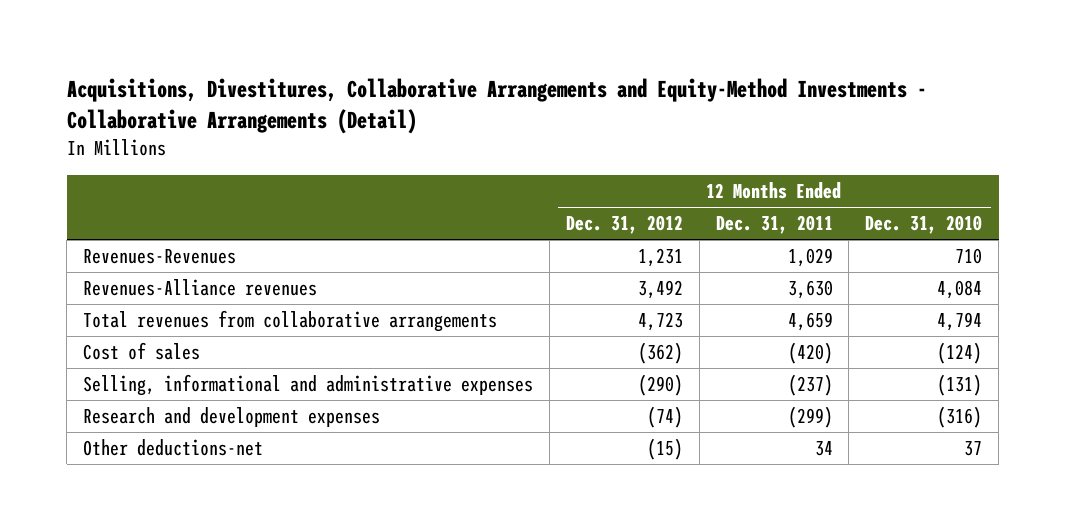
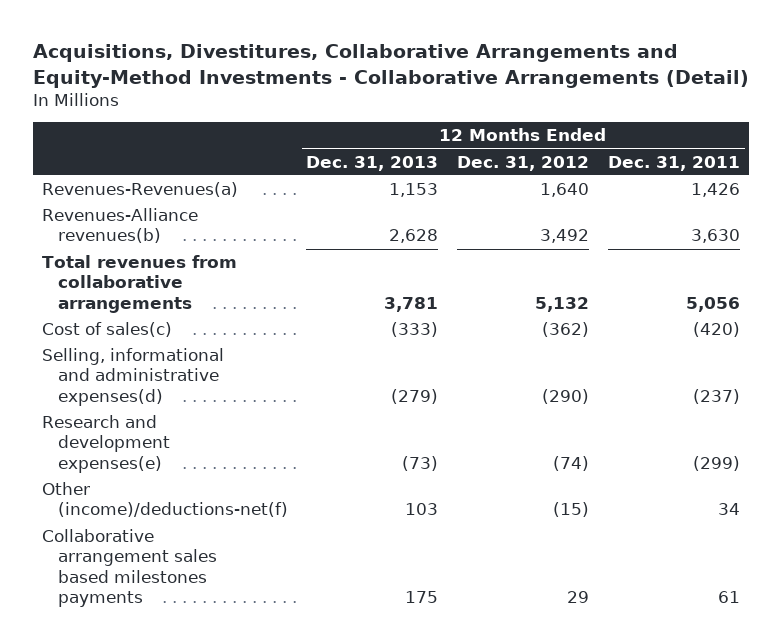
[865,215,983,235] Dec. 31, 2010 -> none
none -> [306,155,439,171] Dec. 31, 2013
[83,249,237,265] Revenues-Revenues -> [41,182,238,198] Revenues-Revenues(a)
[637,248,683,268] 1,231 -> [540,183,590,198] 1,640
[787,248,833,268] 1,029 -> [690,183,740,198] 1,426
[83,279,318,297] Revenues-Alliance revenues -> [41,208,198,244] Revenues-Alliance revenues(b)
[637,312,683,332] 4,723 -> [535,296,590,312] 5,132
[787,312,833,332] 4,659 -> [685,296,740,312] 5,056
[83,342,201,361] Cost of sales -> [41,322,172,338] Cost of sales(c)
[83,374,534,397] Selling, informational and administrative expenses -> [41,348,224,406] Selling, informational and administrative expenses(d)
[83,407,381,428] Research and development expenses -> [41,415,170,473] Research and development expenses(e)
[83,439,264,457] Other deductions-net -> [41,482,288,518] Other (income)/deductions-net(f)
none -> [41,529,217,607] Collaborative arrangement sales based milestones payments

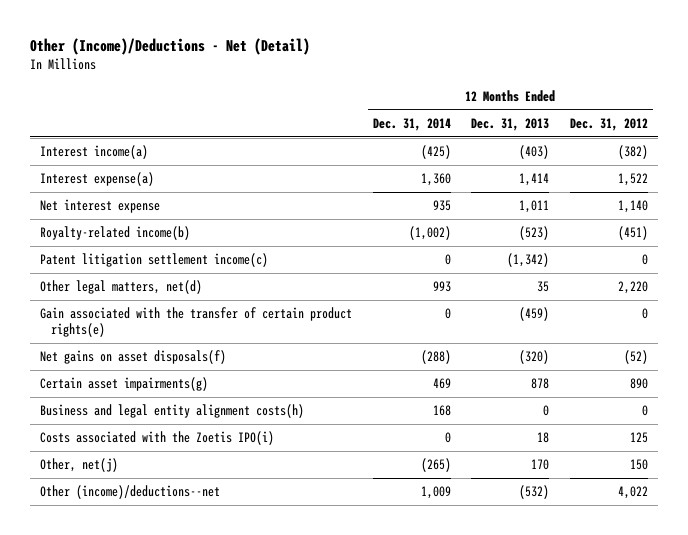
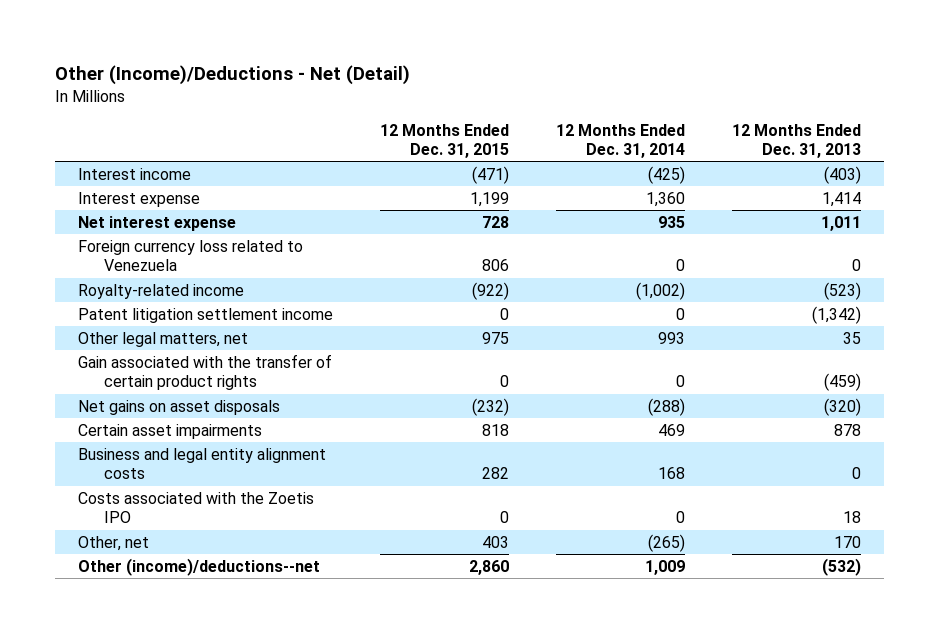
[569,118,648,132] Dec. 31, 2012 -> none
none -> [380,123,510,159] 12 Months Ended Dec. 31, 2015
[40,145,149,160] Interest income(a) -> [78,167,192,180] Interest income
[40,172,155,187] Interest expense(a) -> [78,191,201,207] Interest expense
none -> [78,239,304,272] Foreign currency loss related to Venezuela
[40,226,191,241] Royalty-related income(b) -> [78,283,245,299] Royalty-related income
[40,253,269,268] Patent litigation settlement income(c) -> [78,307,334,323] Patent litigation settlement income
[40,280,203,295] Other legal matters, net(d) -> [78,331,249,347] Other legal matters, net
[40,307,353,338] Gain associated with the transfer of certain product rights(e) -> [78,353,333,391] Gain associated with the transfer of certain product rights
[40,350,227,365] Net gains on asset disposals(f) -> [78,399,281,415] Net gains on asset disposals
[40,377,209,392] Certain asset impairments(g) -> [78,423,263,439] Certain asset impairments
[40,404,305,419] Business and legal entity alignment costs(h) -> [78,447,327,480] Business and legal entity alignment costs
[40,431,275,446] Costs associated with the Zoetis IPO(i) -> [78,491,315,524] Costs associated with the Zoetis IPO
[40,458,119,473] Other, net(j) -> [78,535,150,551] Other, net

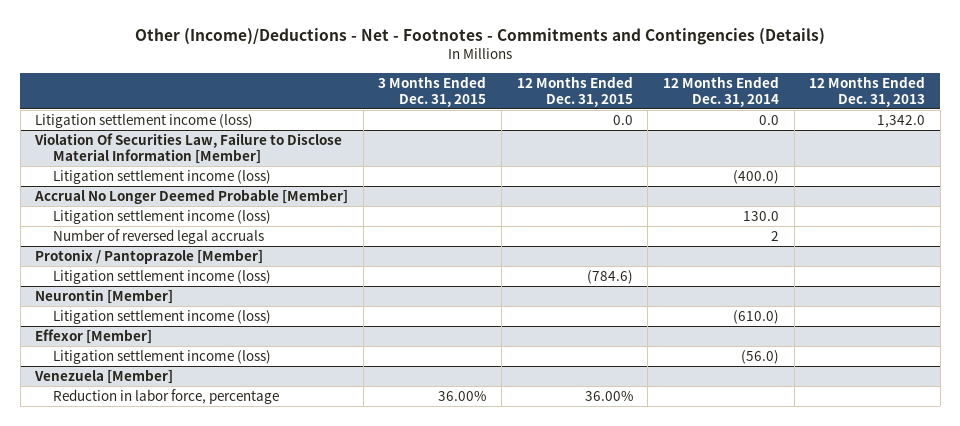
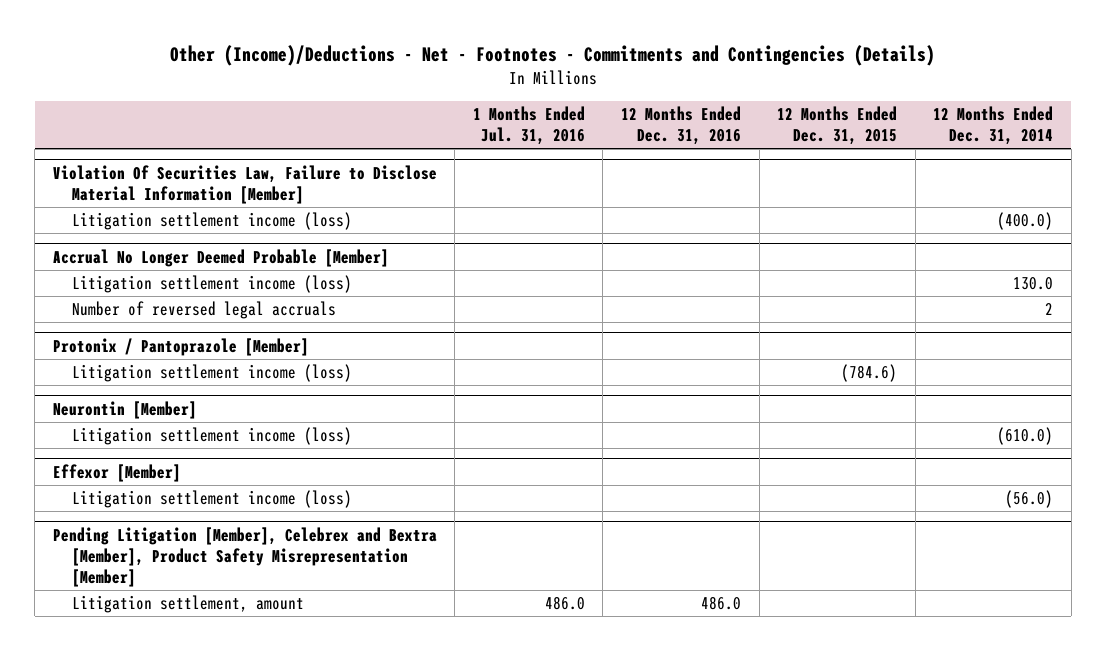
[378,76,487,107] 3 Months Ended Dec. 31, 2015 -> none
[809,76,926,107] 12 Months Ended Dec. 31, 2013 -> none
none -> [472,105,585,146] 1 Months Ended Jul. 31, 2016
none -> [620,105,741,146] 12 Months Ended Dec. 31, 2016
[35,114,254,129] Litigation settlement income (loss) -> none
[34,369,174,385] Venezuela [Member] -> none
[53,389,280,405] Reduction in labor force, percentage -> none
none -> [52,526,437,587] Pending Litigation [Member], Celebrex and Bextra [Member], Product Safety Misrepresentation [Member]
none -> [72,595,305,614] Litigation settlement, amount

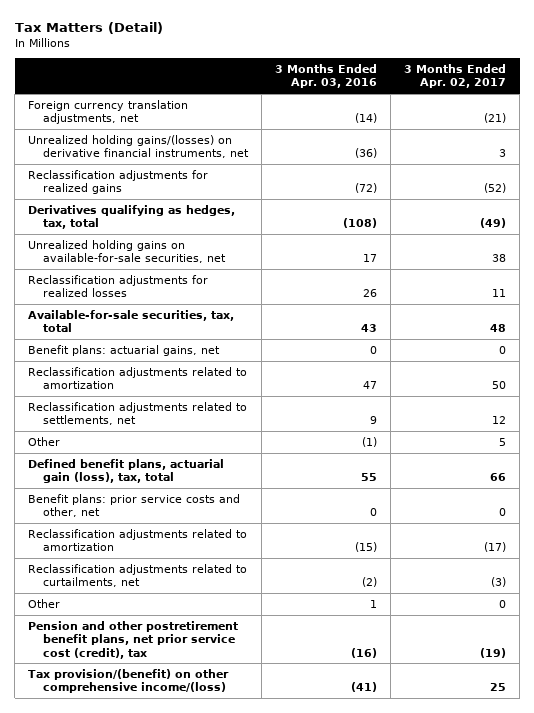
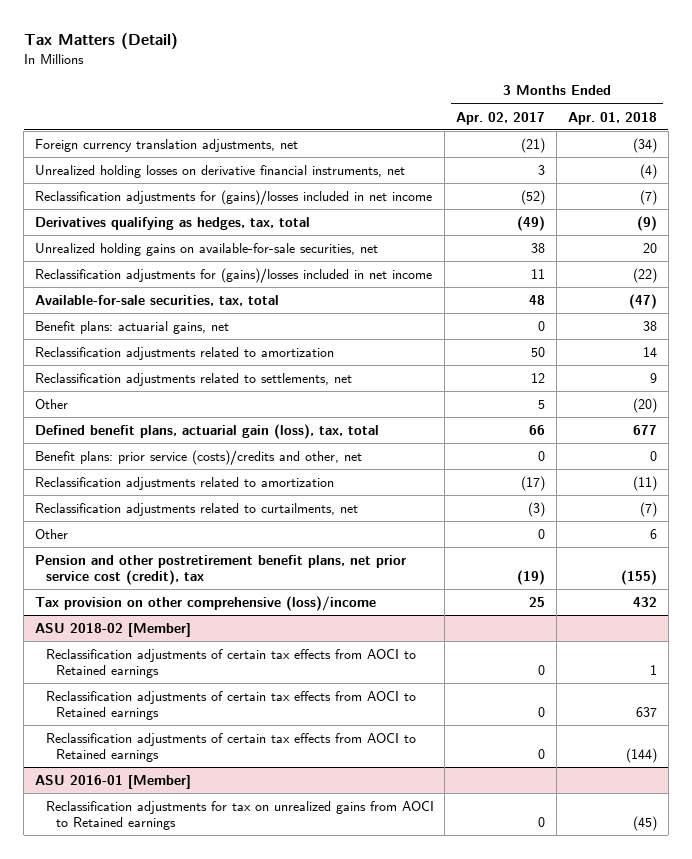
[274,63,377,89] 3 Months Ended Apr. 03, 2016 -> none
none -> [567,111,657,125] Apr. 01, 2018
[28,135,249,159] Unrealized holding gains/(losses) on derivative financial instruments, net -> [35,164,406,178] Unrealized holding losses on derivative financial instruments, net
[28,170,209,195] Reclassification adjustments for realized gains -> [35,189,433,205] Reclassification adjustments for (gains)/losses included in net income
[28,275,209,298] Reclassification adjustments for realized losses -> [35,267,433,283] Reclassification adjustments for (gains)/losses included in net income
[28,494,241,518] Benefit plans: prior service costs and other, net -> [35,449,363,465] Benefit plans: prior service (costs)/credits and other, net
[28,669,230,694] Tax provision/(benefit) on other comprehensive income/(loss) -> [35,595,377,611] Tax provision on other comprehensive (loss)/income
none -> [35,622,192,637] ASU 2018-02 [Member]
none -> [45,648,416,679] Reclassification adjustments of certain tax effects from AOCI to Retained earnings
none -> [45,690,416,721] Reclassification adjustments of certain tax effects from AOCI to Retained earnings
none -> [45,732,416,763] Reclassification adjustments of certain tax effects from AOCI to Retained earnings
none -> [35,774,192,789] ASU 2016-01 [Member]
none -> [45,800,434,831] Reclassification adjustments for tax on unrealized gains from AOCI to Retained earnings

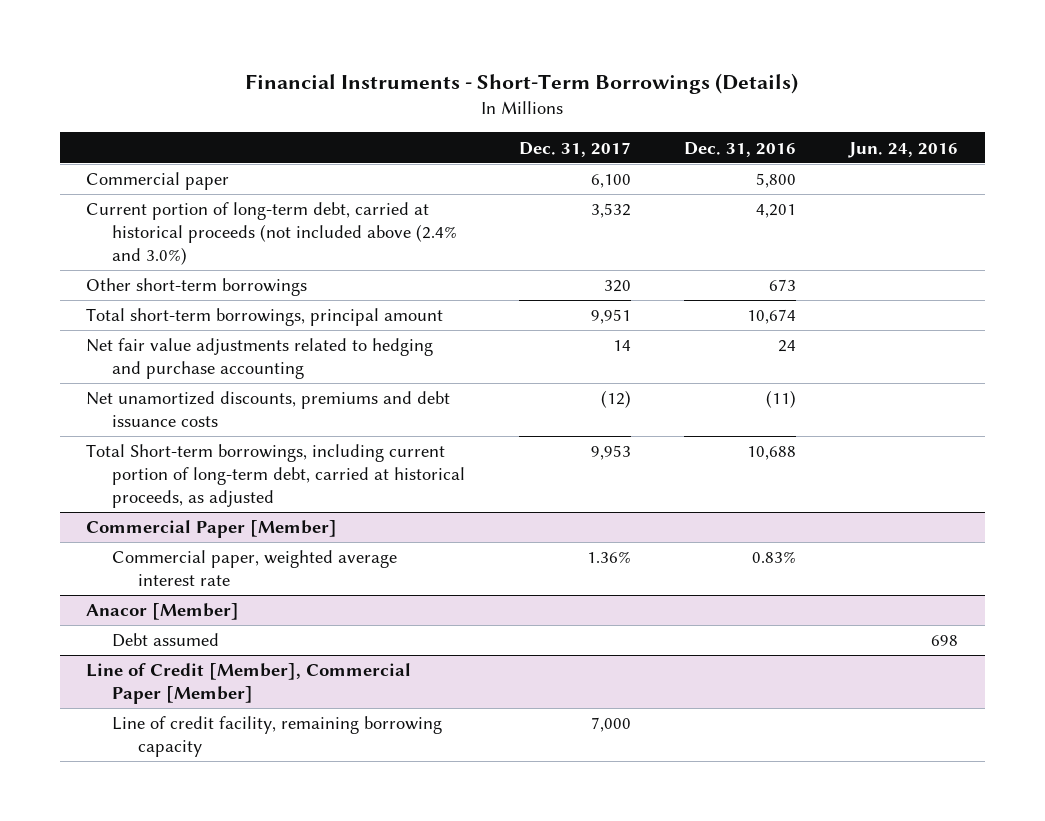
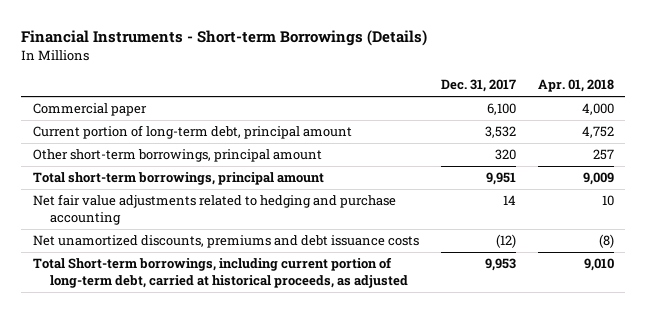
[245,72,799,94] Financial Instruments - Short-Term Borrowings (Details) -> [21,29,428,46] Financial Instruments - Short-term Borrowings (Details)
[684,141,797,157] Dec. 31, 2016 -> none
[848,141,959,158] Jun. 24, 2016 -> none
none -> [537,79,614,93] Apr. 01, 2018
[86,202,458,266] Current portion of long-term debt, carried at historical proceeds (not included above (2.4% and 3.0%) -> [32,125,352,140] Current portion of long-term debt, principal amount
[86,278,308,297] Other short-term borrowings -> [32,149,322,163] Other short-term borrowings, principal amount
[86,520,338,539] Commercial Paper [Member] -> none
[112,550,398,587] Commercial paper, weighted average interest rate -> none
[86,603,240,621] Anacor [Member] -> none
[112,633,220,648] Debt assumed -> none
[86,663,412,705] Line of Credit [Member], Commercial Paper [Member] -> none
[112,716,443,758] Line of credit facility, remaining borrowing capacity -> none

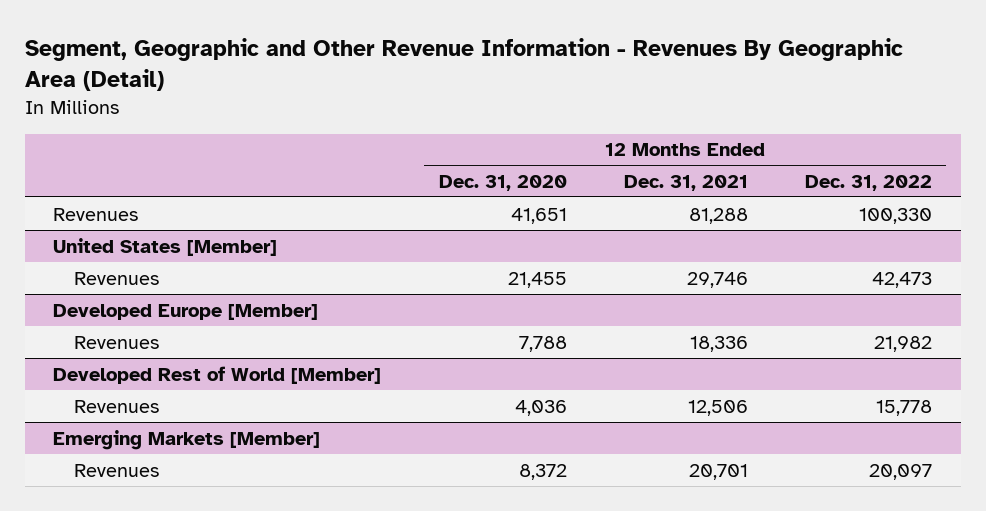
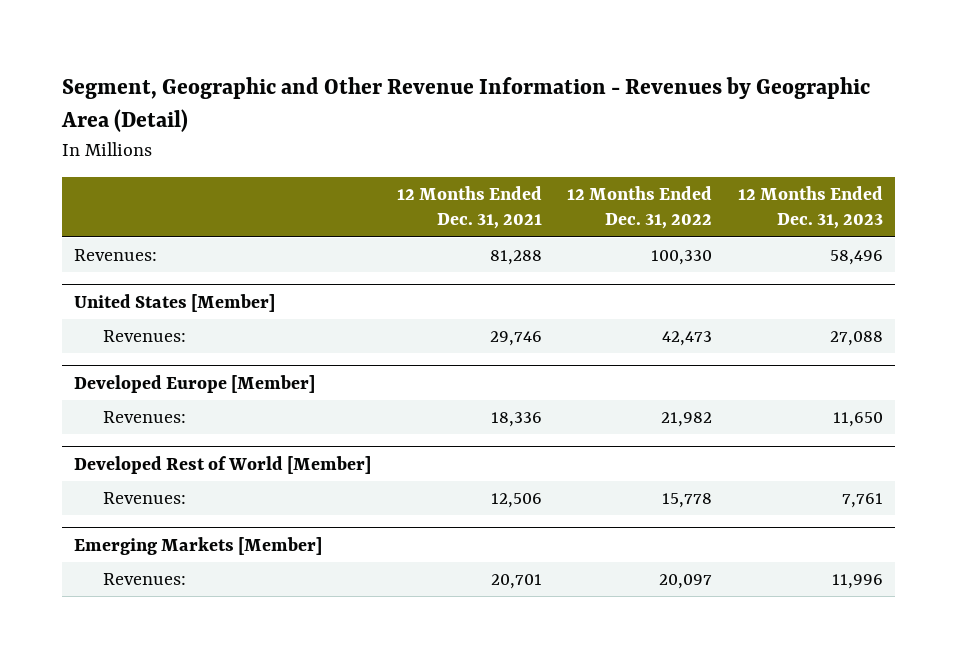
[24,37,903,91] Segment, Geographic and Other Revenue Information - Revenues By Geographic Area (Detail) -> [60,77,870,133] Segment, Geographic and Other Revenue Information - Revenues by Geographic Area (Detail)
[438,175,567,192] Dec. 31, 2020 -> none
none -> [737,186,883,230] 12 Months Ended Dec. 31, 2023
[53,207,139,221] Revenues -> [74,249,158,262] Revenues:
[74,271,160,285] Revenues -> [102,330,186,343] Revenues:
[74,335,160,349] Revenues -> [102,411,186,424] Revenues:
[74,399,160,413] Revenues -> [102,492,186,505] Revenues:
[74,463,160,477] Revenues -> [102,573,186,586] Revenues:

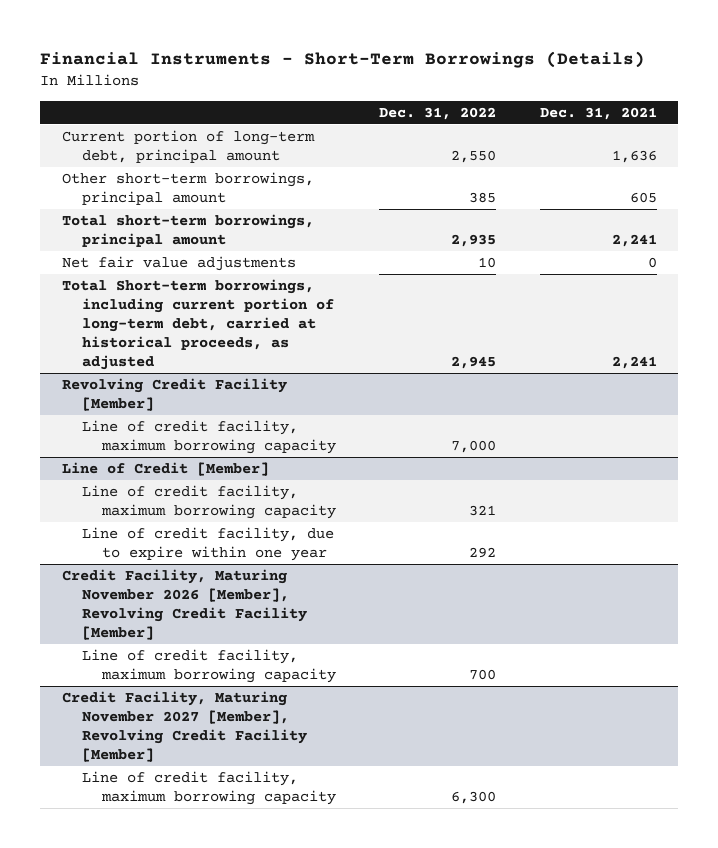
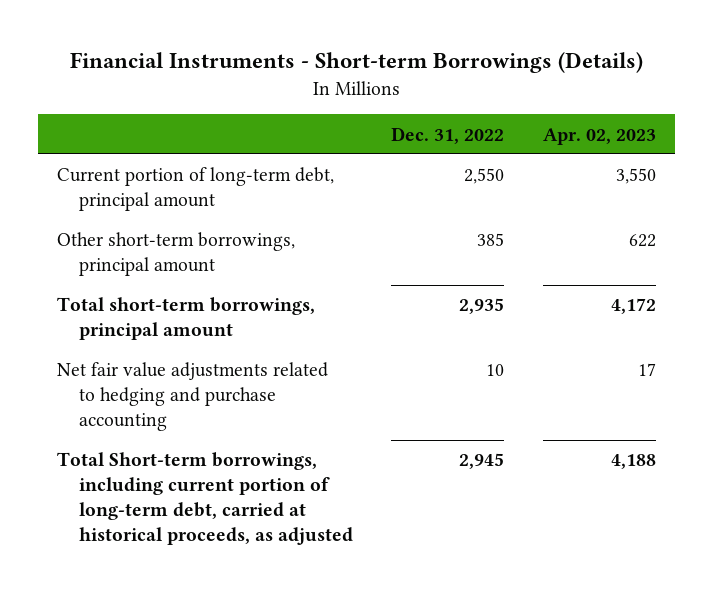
[39,51,645,69] Financial Instruments - Short-Term Borrowings (Details) -> [69,52,643,74] Financial Instruments - Short-term Borrowings (Details)
[539,106,657,120] Dec. 31, 2021 -> none
none -> [543,127,657,145] Apr. 02, 2023
[61,256,296,272] Net fair value adjustments -> [57,362,329,432] Net fair value adjustments related to hedging and purchase accounting
[61,378,287,411] Revolving Credit Facility [Member] -> none
[81,420,337,454] Line of credit facility, maximum borrowing capacity -> none
[61,462,269,477] Line of Credit [Member] -> none
[81,485,337,519] Line of credit facility, maximum borrowing capacity -> none
[81,527,334,561] Line of credit facility, due to expire within one year -> none
[61,569,307,640] Credit Facility, Maturing November 2026 [Member], Revolving Credit Facility [Member] -> none
[81,649,337,683] Line of credit facility, maximum borrowing capacity -> none
[61,691,307,762] Credit Facility, Maturing November 2027 [Member], Revolving Credit Facility [Member] -> none
[81,771,337,805] Line of credit facility, maximum borrowing capacity -> none

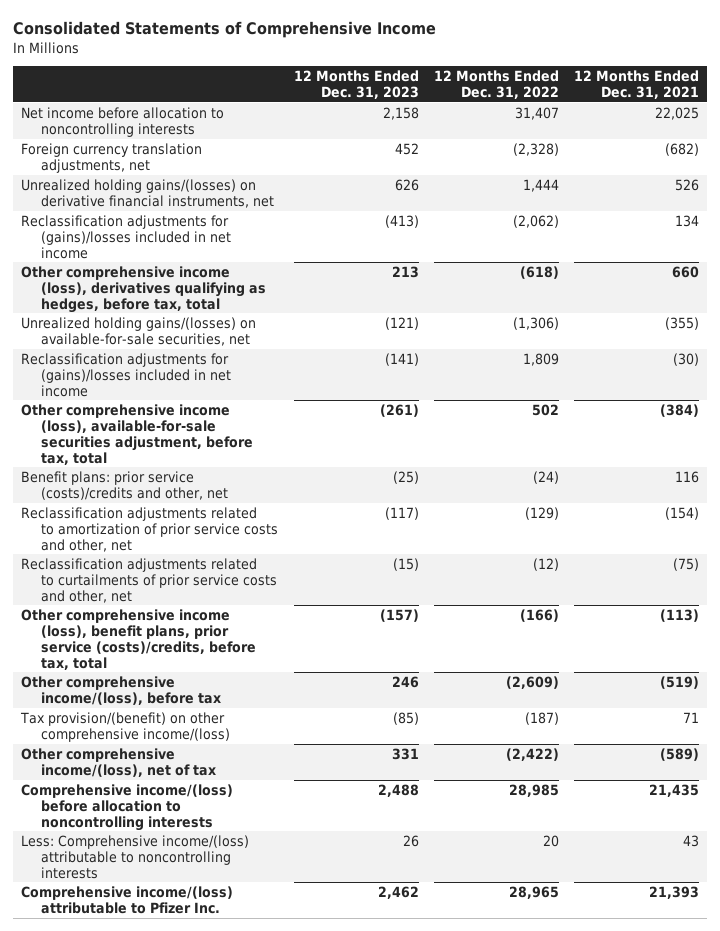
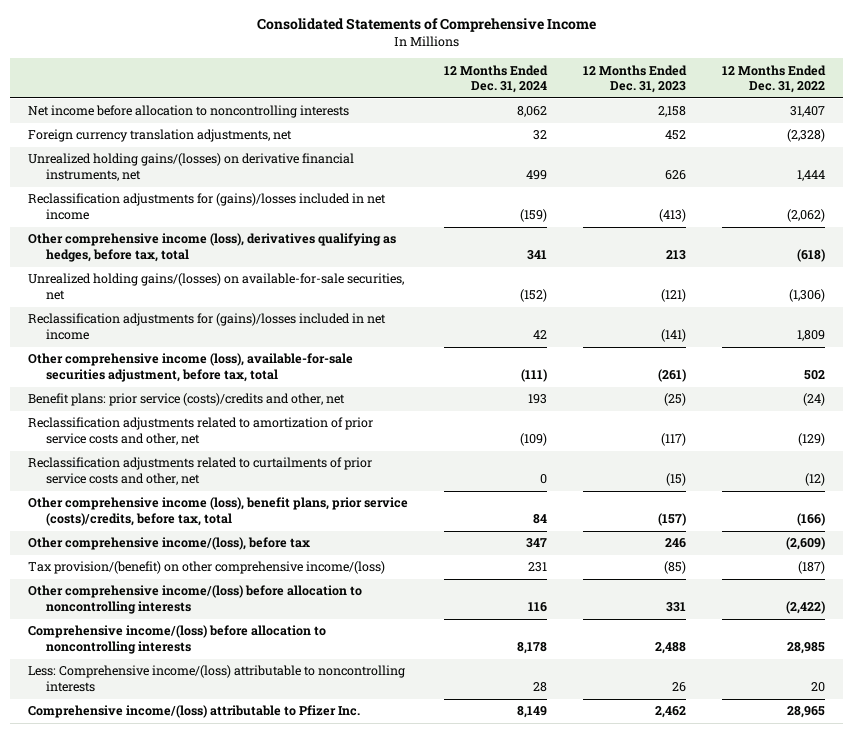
[574,70,700,99] 12 Months Ended Dec. 31, 2021 -> none
none -> [444,64,549,94] 12 Months Ended Dec. 31, 2024
[20,747,217,777] Other comprehensive income/(loss), net of tax -> [28,585,363,615] Other comprehensive income/(loss) before allocation to noncontrolling interests

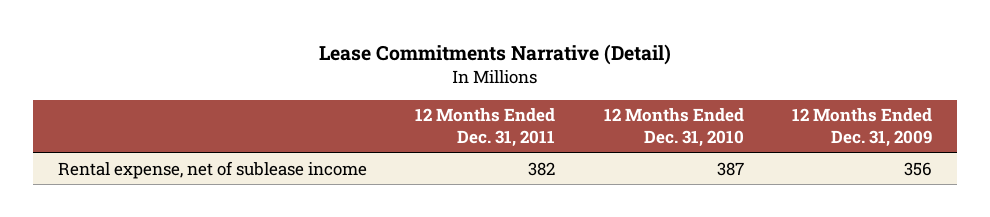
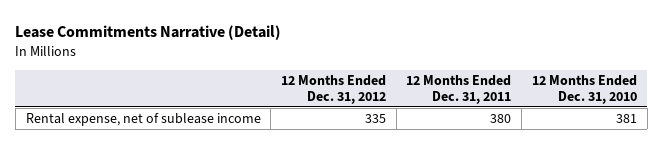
[792,108,933,147] 12 Months Ended Dec. 31, 2009 -> none
none -> [281,74,387,104] 12 Months Ended Dec. 31, 2012
[528,161,556,176] 382 -> [490,114,512,124] 380
[716,161,744,176] 387 -> [615,114,637,124] 381

